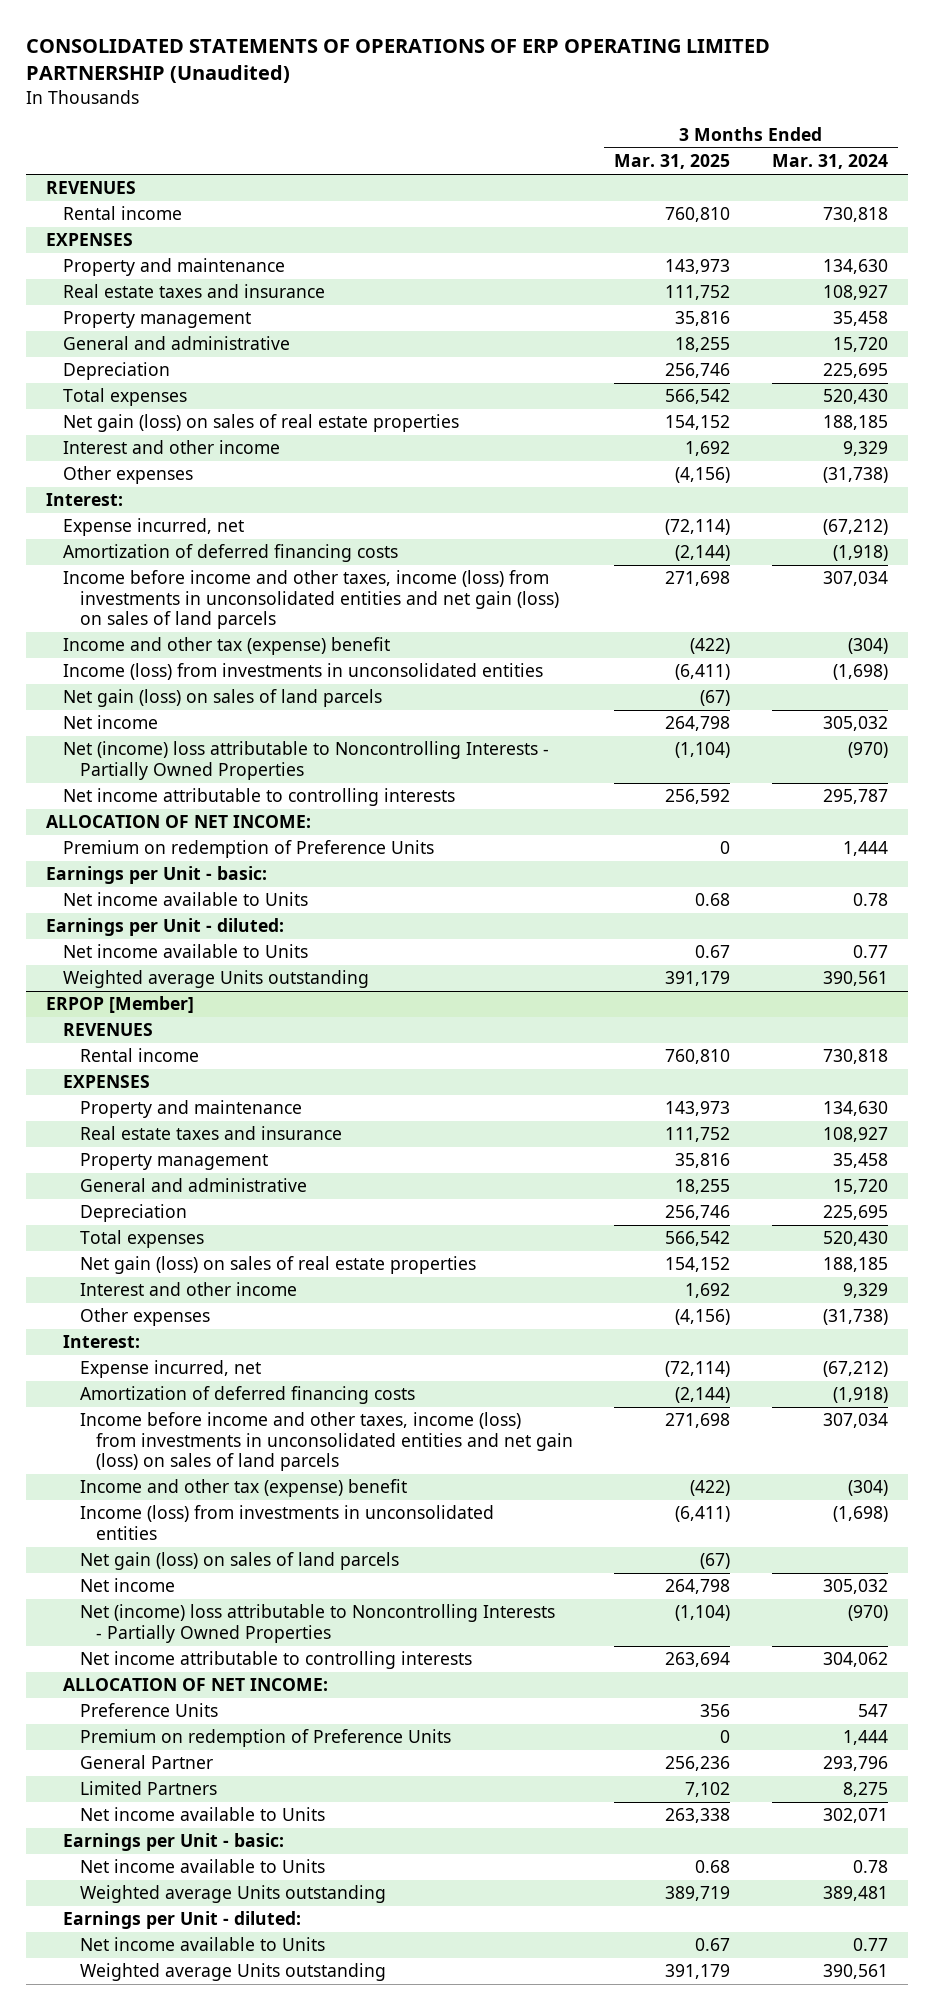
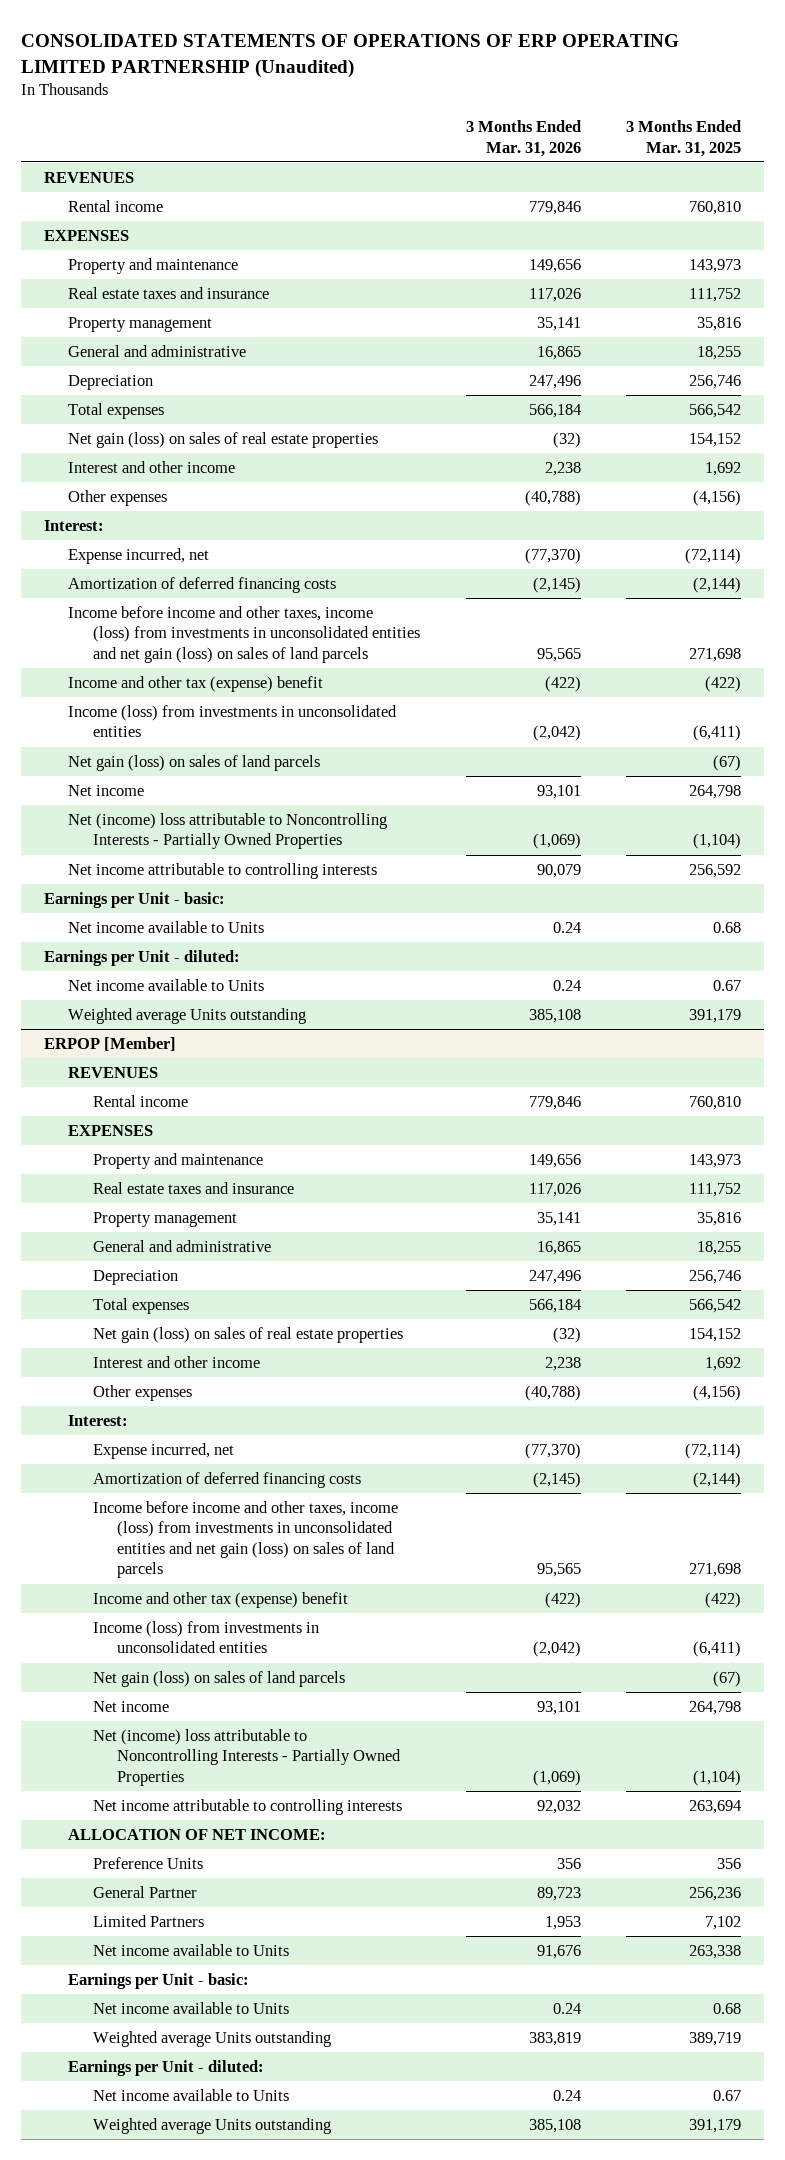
[771,154,888,170] Mar. 31, 2024 -> none
none -> [465,120,581,157] 3 Months Ended Mar. 31, 2026
[46,815,312,829] ALLOCATION OF NET INCOME: -> none
[62,840,434,859] Premium on redemption of Preference Units -> none
[79,1729,451,1748] Premium on redemption of Preference Units -> none

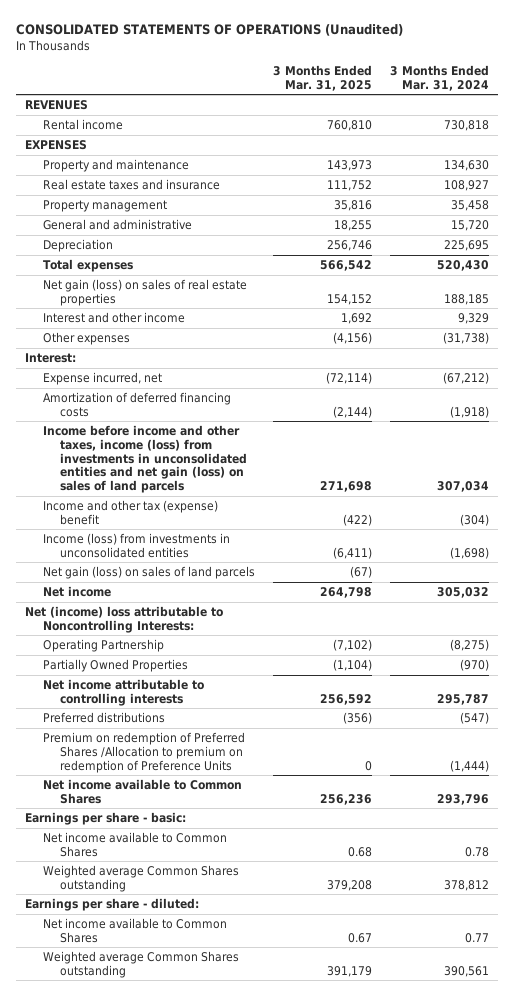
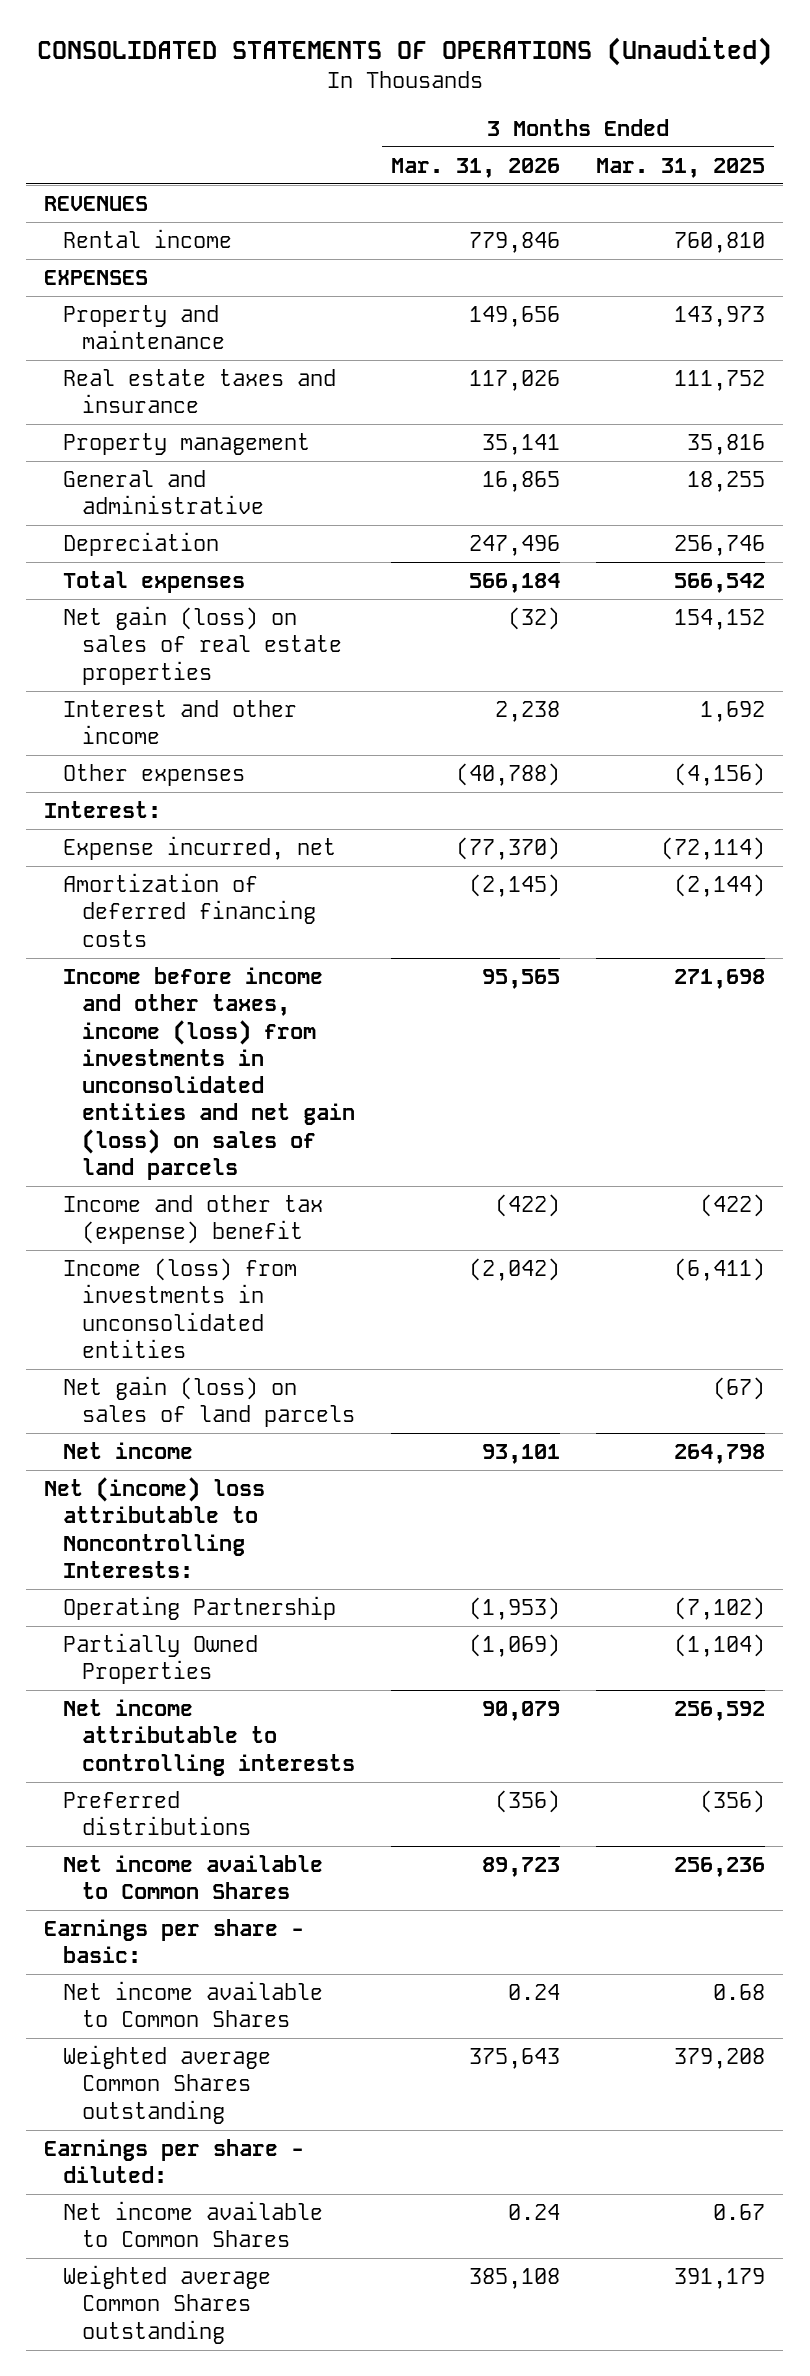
[389,64,489,91] 3 Months Ended Mar. 31, 2024 -> none
none -> [391,157,561,178] Mar. 31, 2026
[42,731,245,773] Premium on redemption of Preferred Shares /Allocation to premium on redemption of Preference Units -> none

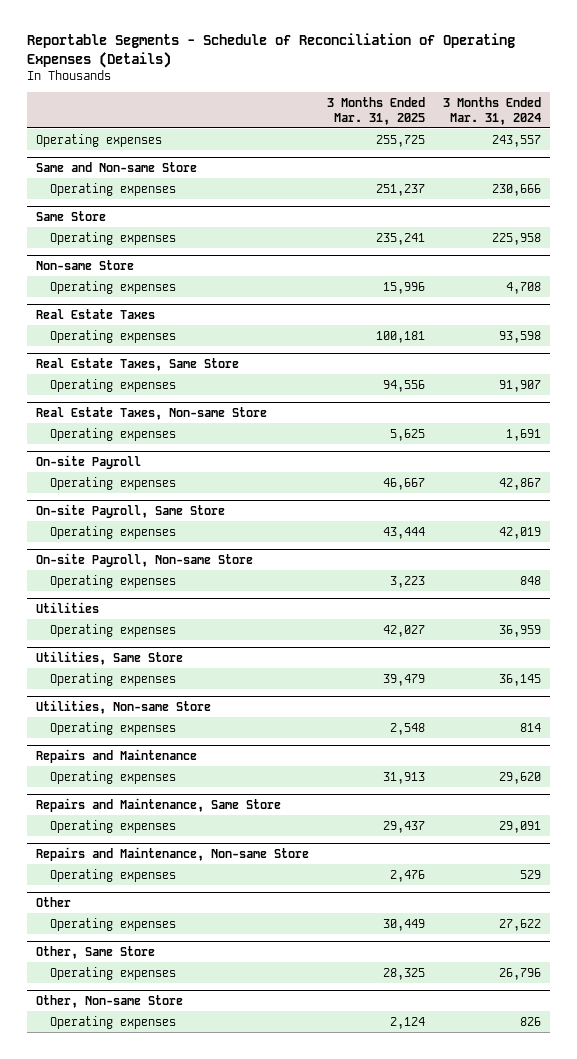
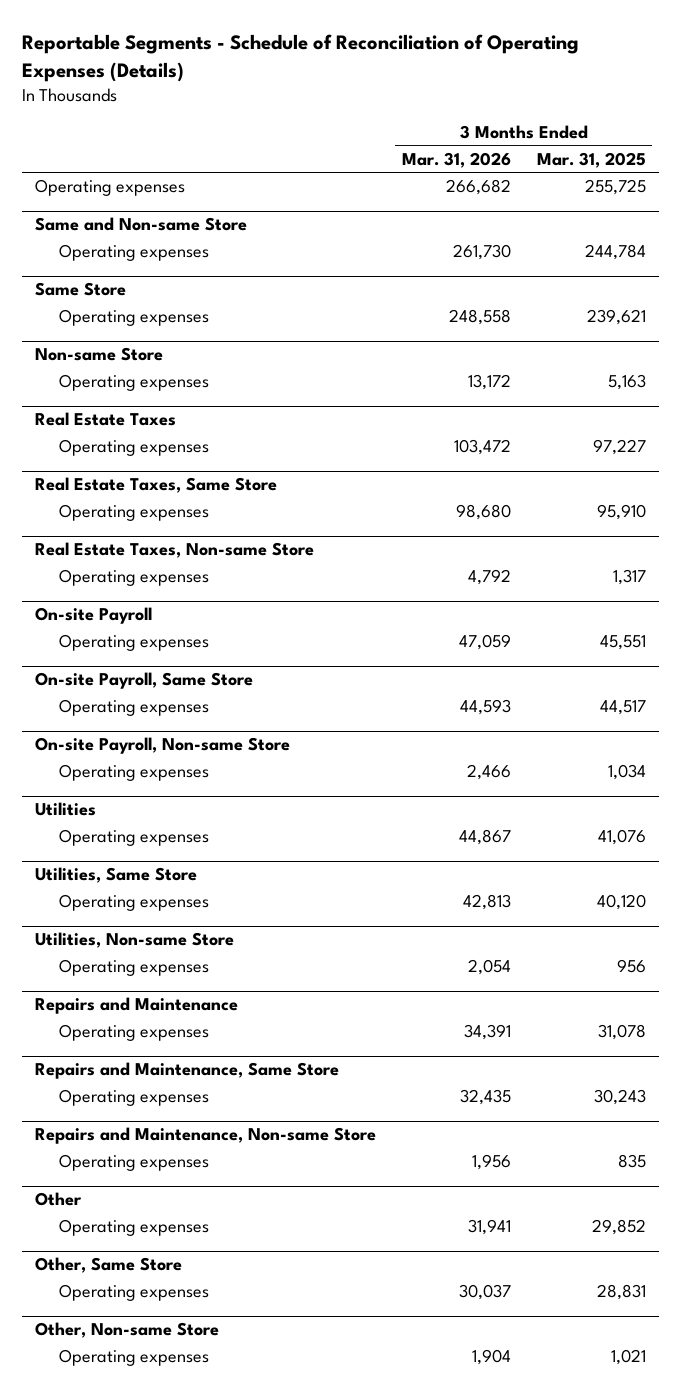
[442,96,541,125] 3 Months Ended Mar. 31, 2024 -> none
none -> [401,151,511,168] Mar. 31, 2026
[375,183,425,196] 251,237 -> [584,244,646,261] 244,784
[375,232,425,245] 235,241 -> [586,309,646,326] 239,621
[382,281,425,294] 15,996 -> [607,374,646,391] 5,163
[375,330,425,343] 100,181 -> [592,439,646,456] 97,227
[382,379,425,392] 94,556 -> [596,504,646,521] 95,910
[389,428,425,441] 5,625 -> [612,569,646,586] 1,317
[382,477,425,490] 46,667 -> [599,635,646,651] 45,551
[382,526,425,539] 43,444 -> [599,700,646,716] 44,517
[389,575,425,588] 3,223 -> [607,764,646,781] 1,034
[382,624,425,637] 42,027 -> [597,829,646,846] 41,076
[382,673,425,686] 39,479 -> [596,894,646,911] 40,120
[389,722,425,735] 2,548 -> [616,959,646,974] 956
[382,771,425,784] 31,913 -> [597,1024,646,1041] 31,078
[382,820,425,833] 29,437 -> [593,1089,646,1106] 30,243
[389,869,425,882] 2,476 -> [617,1154,646,1169] 835
[382,918,425,931] 30,449 -> [591,1219,646,1236] 29,852
[382,967,425,980] 28,325 -> [596,1284,646,1301] 28,831
[389,1016,425,1029] 2,124 -> [610,1349,646,1366] 1,021

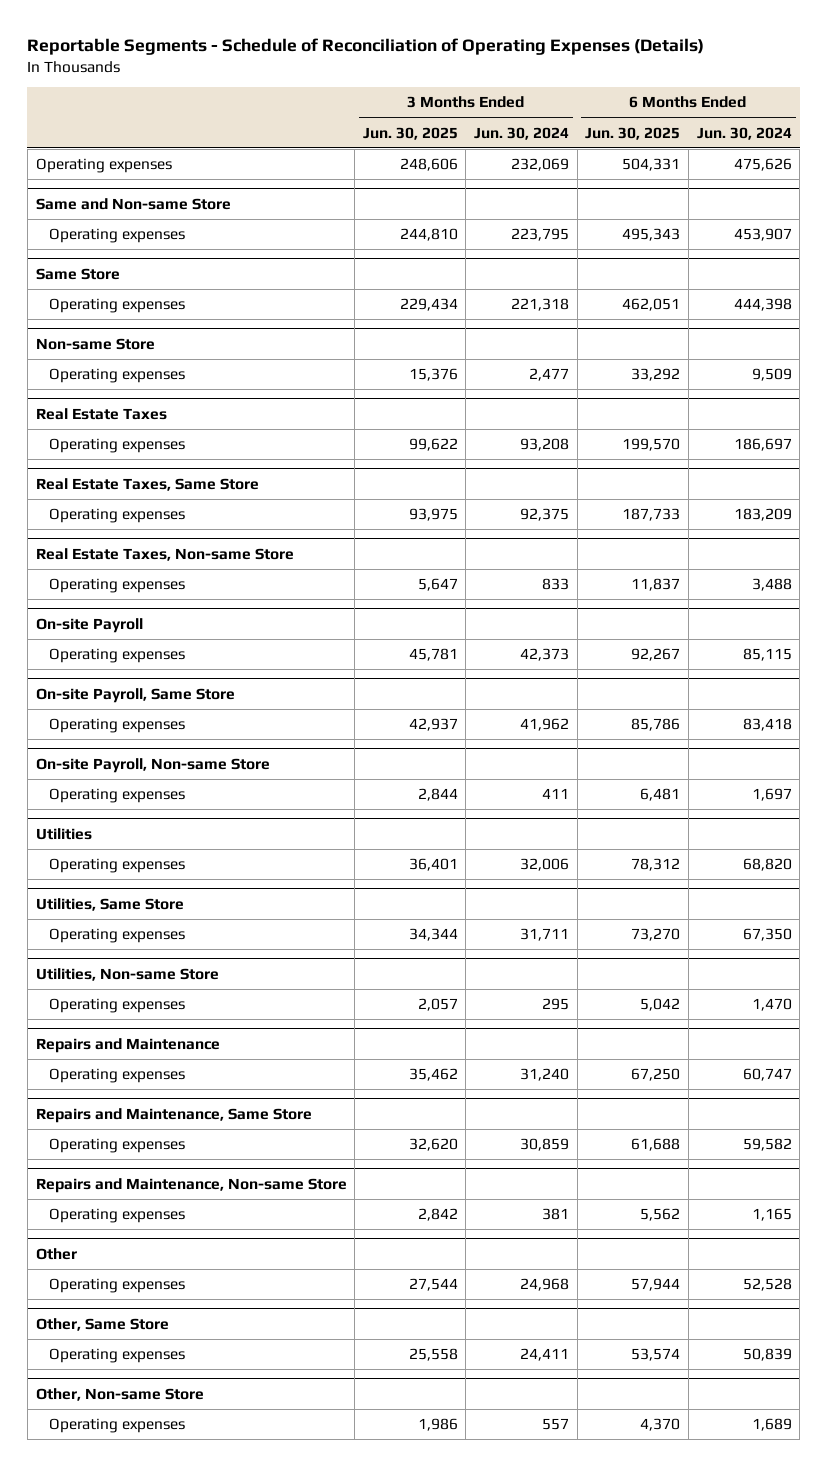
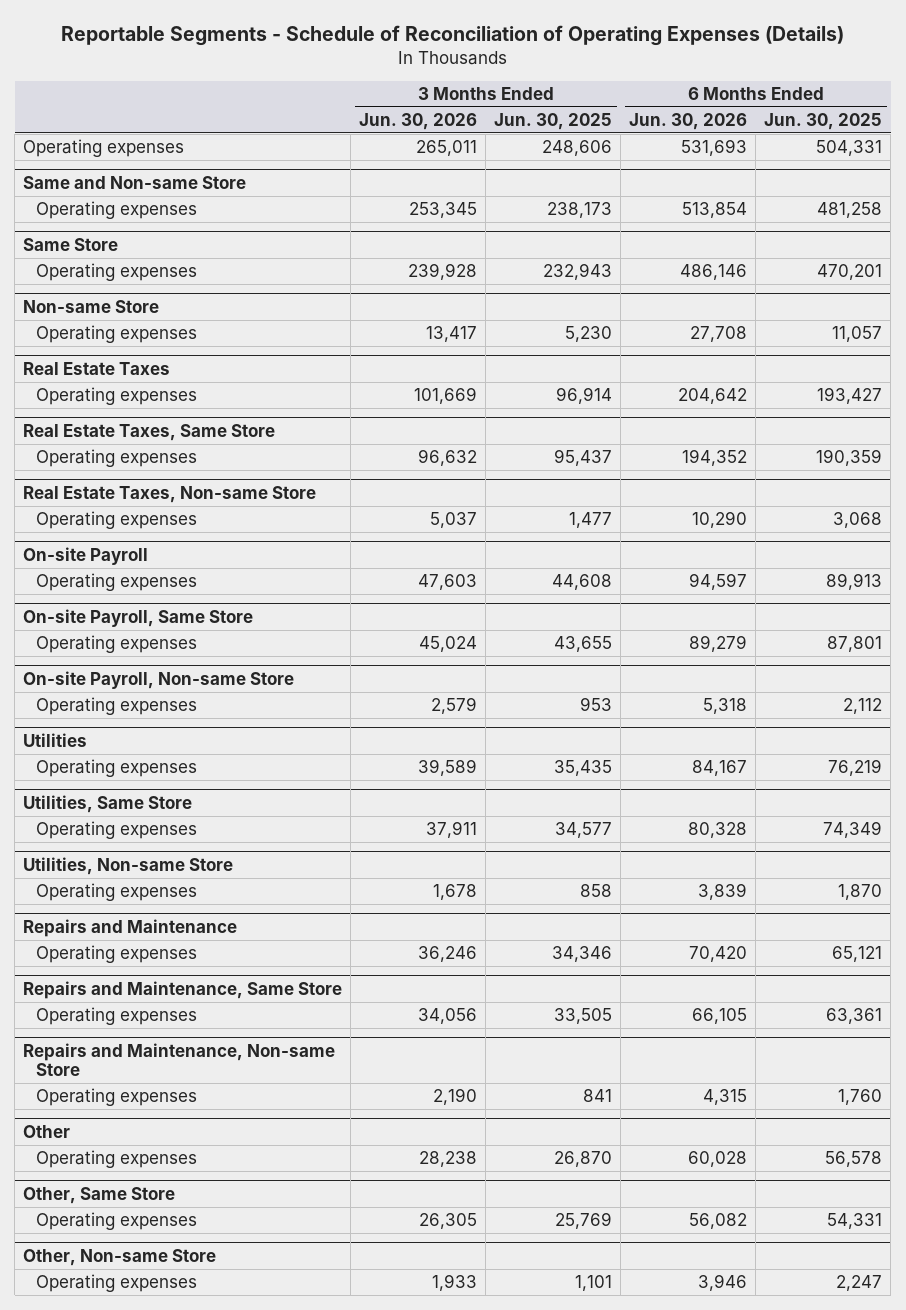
[474,126,570,140] Jun. 30, 2024 -> none
[696,126,792,140] Jun. 30, 2024 -> none
none -> [359,113,478,131] Jun. 30, 2026
none -> [629,113,748,131] Jun. 30, 2026
[399,228,458,242] 244,810 -> [547,202,613,219] 238,173
[622,228,681,242] 495,343 -> [817,202,883,219] 481,258
[399,298,458,312] 229,434 -> [543,263,613,281] 232,943
[622,298,681,312] 462,051 -> [817,264,883,281] 470,201
[408,368,458,382] 15,376 -> [565,326,613,343] 5,230
[631,368,681,382] 33,292 -> [832,326,883,343] 11,057
[408,438,458,452] 99,622 -> [556,387,613,405] 96,914
[622,438,681,452] 199,570 -> [817,387,883,405] 193,427
[408,508,458,522] 93,975 -> [554,449,613,467] 95,437
[622,508,681,522] 187,733 -> [816,449,883,467] 190,359
[417,578,458,592] 5,647 -> [569,512,613,529] 1,477
[631,578,681,592] 11,837 -> [833,512,883,529] 3,068
[408,648,458,662] 45,781 -> [552,574,613,591] 44,608
[631,648,681,662] 92,267 -> [826,573,883,591] 89,913
[408,718,458,732] 42,937 -> [554,636,613,653] 43,655
[631,718,681,732] 85,786 -> [827,636,883,653] 87,801
[417,788,458,802] 2,844 -> [580,697,613,712] 953
[640,788,681,802] 6,481 -> [843,698,883,715] 2,112
[408,858,458,872] 36,401 -> [554,760,613,777] 35,435
[631,858,681,872] 78,312 -> [828,759,883,777] 76,219
[408,928,458,942] 34,344 -> [555,822,613,839] 34,577
[631,928,681,942] 73,270 -> [823,821,883,839] 74,349
[417,998,458,1012] 2,057 -> [580,884,613,898] 858
[640,998,681,1012] 5,042 -> [838,884,883,901] 1,870
[408,1068,458,1082] 35,462 -> [552,946,613,963] 34,346
[631,1068,681,1082] 67,250 -> [832,946,883,963] 65,121
[408,1138,458,1152] 32,620 -> [554,1008,613,1025] 33,505
[631,1138,681,1152] 61,688 -> [826,1008,883,1025] 63,361
[417,1208,458,1222] 2,842 -> [583,1089,613,1103] 841
[640,1208,681,1222] 5,562 -> [838,1089,883,1106] 1,760
[408,1278,458,1292] 27,544 -> [554,1151,613,1168] 26,870
[631,1278,681,1292] 57,944 -> [825,1151,883,1168] 56,578
[408,1348,458,1362] 25,558 -> [555,1212,613,1230] 25,769
[631,1348,681,1362] 53,574 -> [827,1213,883,1230] 54,331
[417,1418,458,1432] 1,986 -> [575,1275,613,1292] 1,101
[640,1418,681,1432] 4,370 -> [836,1275,883,1292] 2,247

